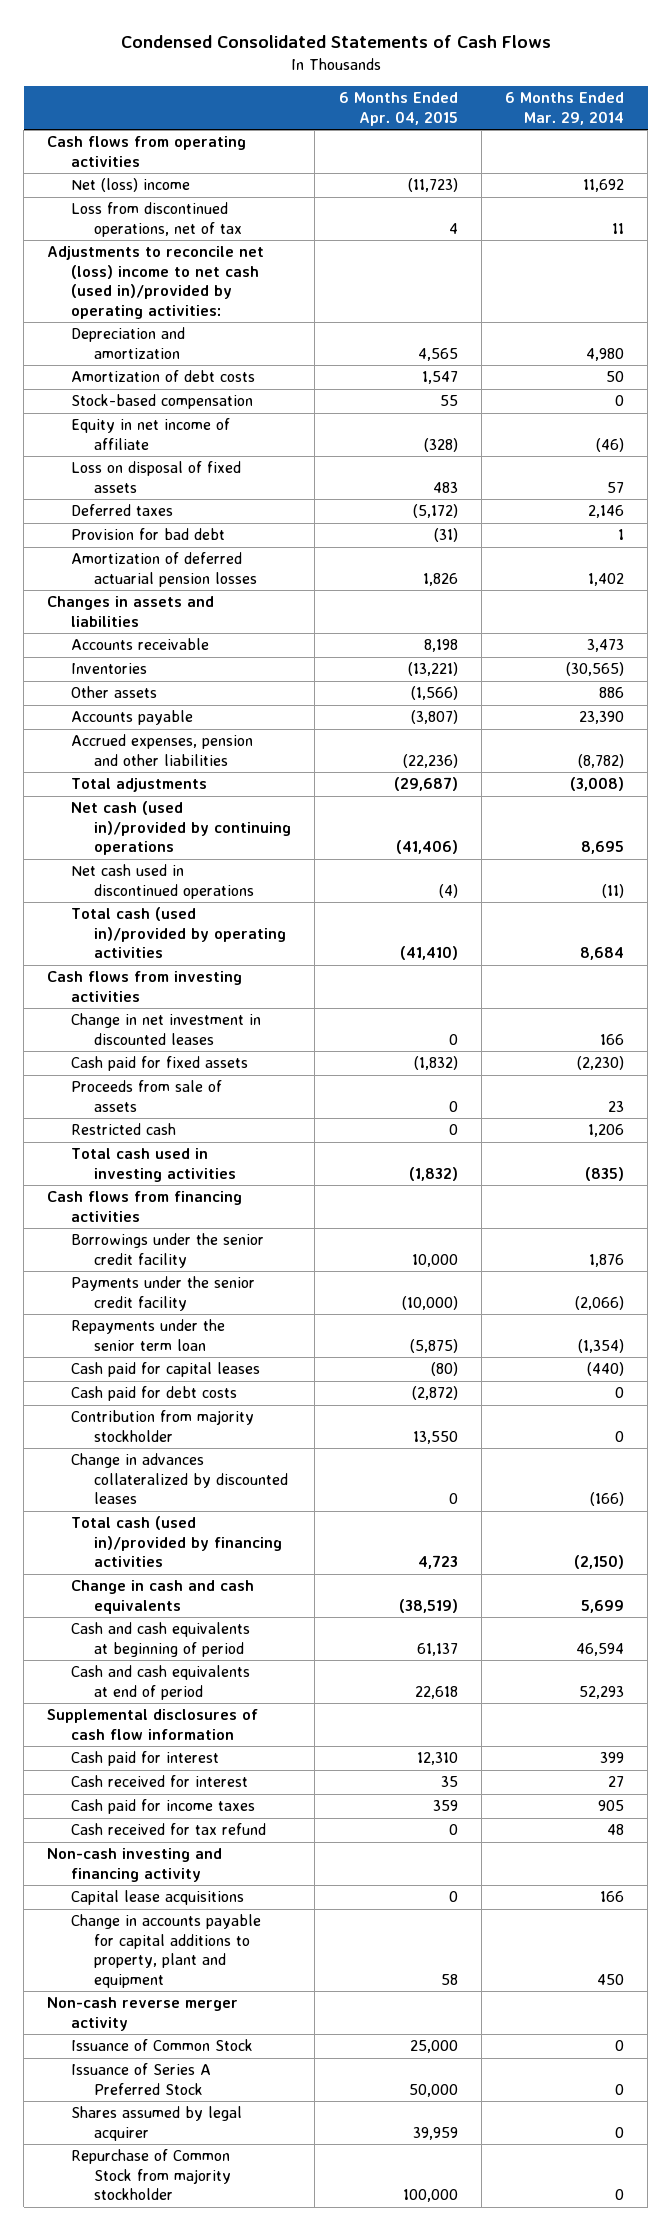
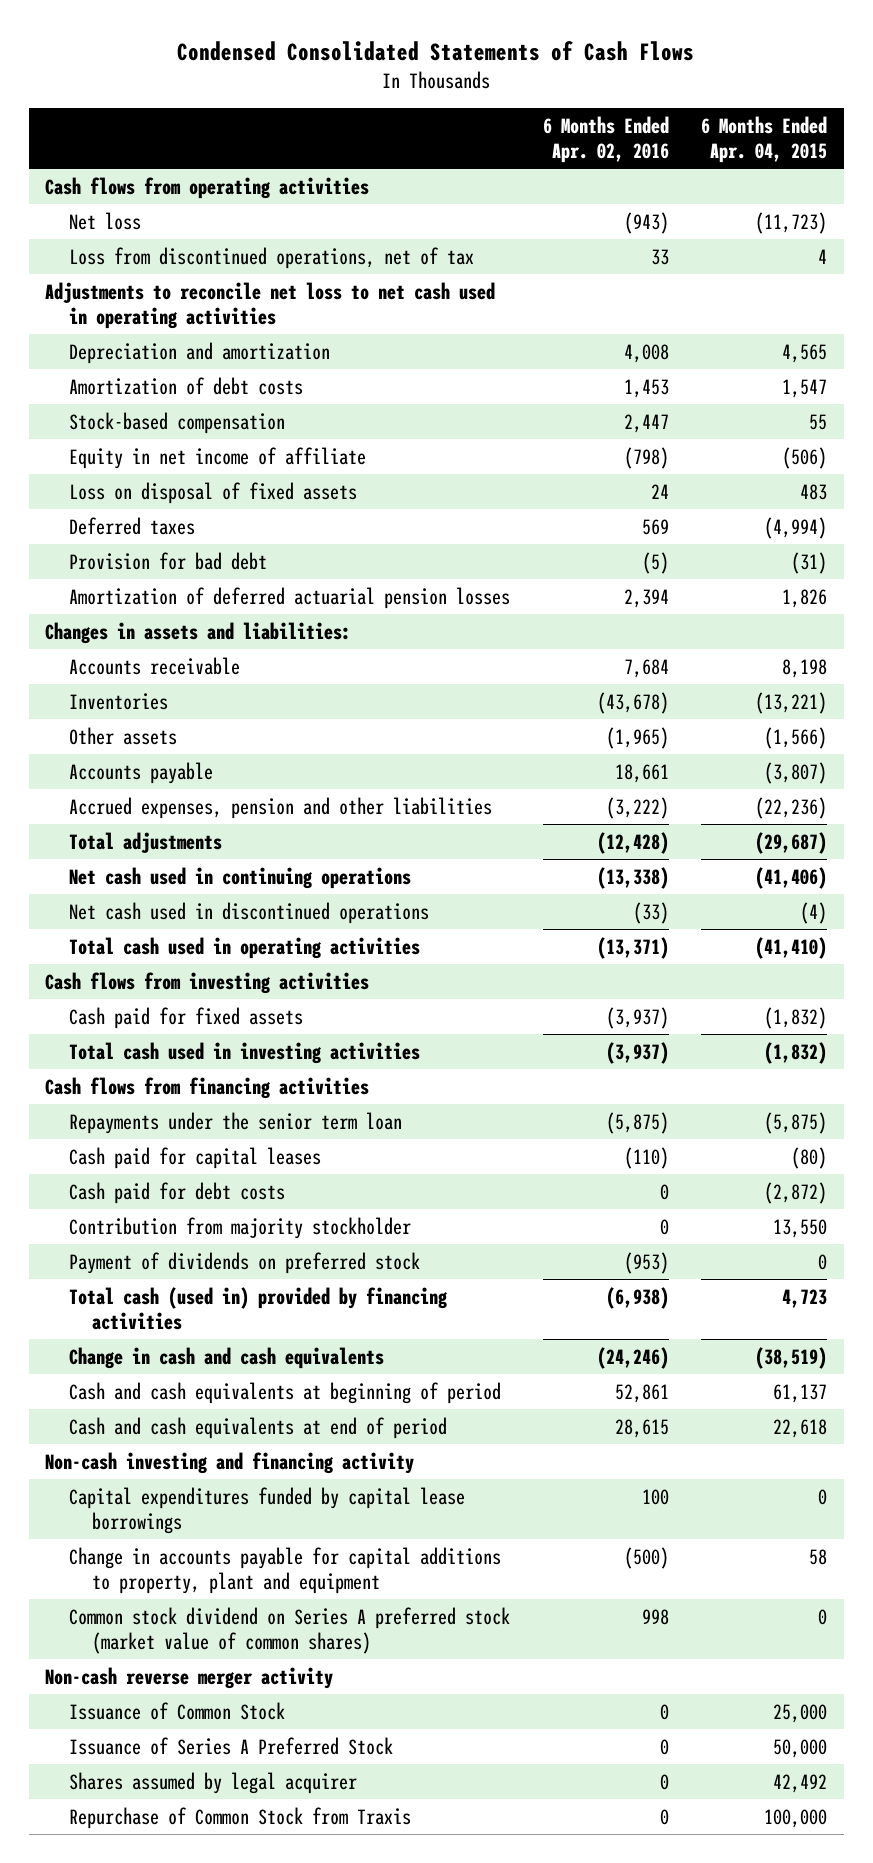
[504,92,624,125] 6 Months Ended Mar. 29, 2014 -> none
none -> [542,115,669,164] 6 Months Ended Apr. 02, 2016
[70,178,190,193] Net (loss) income -> [68,211,141,230] Net loss
[47,246,265,319] Adjustments to reconcile net (loss) income to net cash (used in)/provided by operating activities: -> [45,281,496,329] Adjustments to reconcile net loss to net cash used in operating activities
[423,437,458,452] (328) -> [782,446,828,469] (506)
[412,504,458,519] (5,172) -> [764,516,828,539] (4,994)
[47,596,215,627] Changes in assets and liabilities -> [45,621,352,644] Changes in assets and liabilities:
[70,801,292,856] Net cash (used in)/provided by continuing operations -> [68,866,411,889] Net cash used in continuing operations
[70,907,287,959] Total cash (used in)/provided by operating activities -> [68,936,420,959] Total cash used in operating activities
[70,1013,261,1045] Change in net investment in discounted leases -> none
[70,1080,222,1112] Proceeds from sale of assets -> none
[70,1123,176,1136] Restricted cash -> none
[70,1233,264,1268] Borrowings under the senior credit facility -> none
[70,1276,255,1311] Payments under the senior credit facility -> none
[70,1453,289,1505] Change in advances collateralized by discounted leases -> none
none -> [68,1251,420,1274] Payment of dividends on preferred stock
[70,1516,283,1568] Total cash (used in)/provided by financing activities -> [68,1286,448,1330] Total cash (used in) provided by financing activities
[47,1709,259,1740] Supplemental disclosures of cash flow information -> none
[70,1751,219,1767] Cash paid for interest -> none
[70,1775,248,1788] Cash received for interest -> none
[70,1799,255,1815] Cash paid for income taxes -> none
[70,1823,266,1836] Cash received for tax refund -> none
[70,1890,244,1906] Capital lease acquisitions -> [68,1486,465,1534] Capital expenditures funded by capital lease borrowings
none -> [68,1606,510,1654] Common stock dividend on Series A preferred stock (market value of common shares)
[412,2126,458,2140] 39,959 -> [773,1773,828,1793] 42,492
[70,2149,232,2201] Repurchase of Common Stock from majority stockholder -> [68,1806,411,1829] Repurchase of Common Stock from Traxis

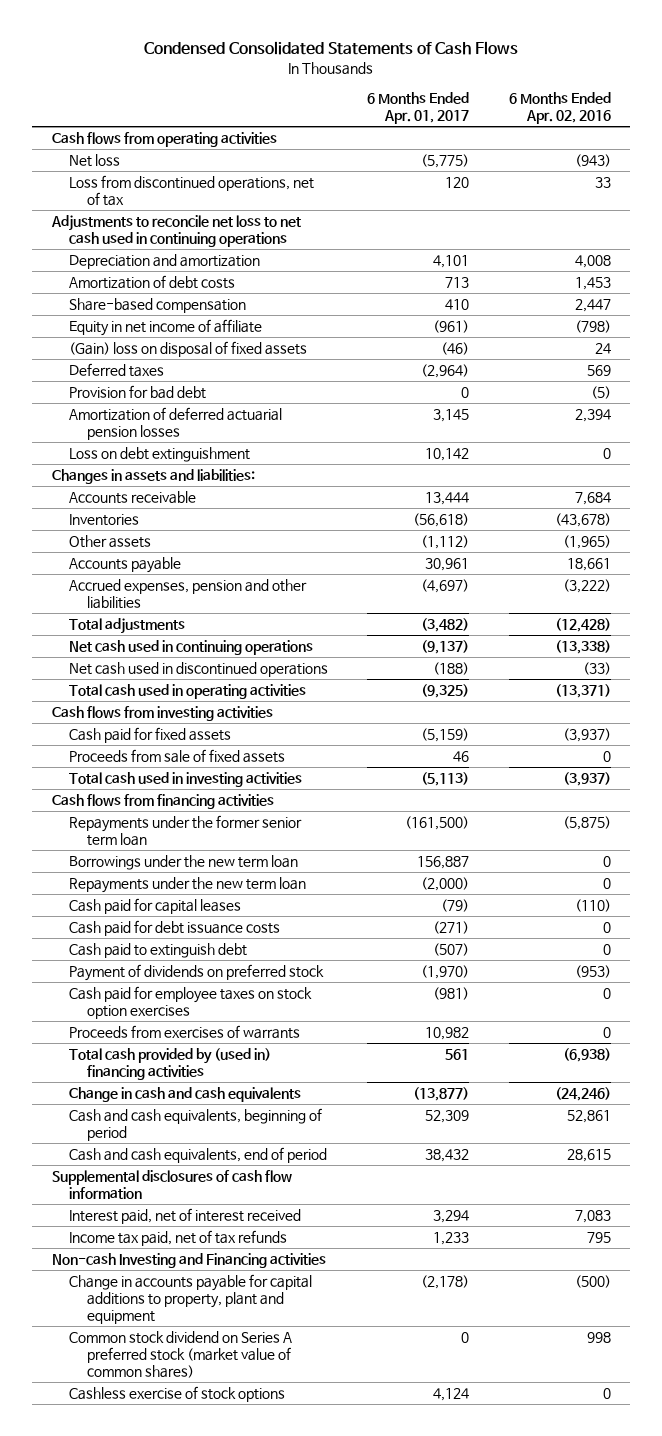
[701,115,828,164] 6 Months Ended Apr. 04, 2015 -> none
none -> [367,92,470,125] 6 Months Ended Apr. 01, 2017
[45,281,496,329] Adjustments to reconcile net loss to net cash used in operating activities -> [50,215,301,248] Adjustments to reconcile net loss to net cash used in continuing operations
[68,411,285,434] Stock-based compensation -> [69,298,247,314] Share-based compensation
[68,481,357,504] Loss on disposal of fixed assets -> [69,341,308,358] (Gain) loss on disposal of fixed assets
none -> [69,447,251,463] Loss on debt extinguishment
none -> [69,749,286,764] Proceeds from sale of fixed assets
[68,1111,402,1134] Repayments under the senior term loan -> [69,815,303,847] Repayments under the former senior term loan
none -> [69,855,299,871] Borrowings under the new term loan
none -> [69,877,307,894] Repayments under the new term loan
[68,1216,411,1239] Contribution from majority stockholder -> none
[68,1181,285,1204] Cash paid for debt costs -> [69,920,281,937] Cash paid for debt issuance costs
none -> [69,943,248,959] Cash paid to extinguish debt
none -> [69,986,313,1020] Cash paid for employee taxes on stock option exercises
none -> [69,1025,301,1040] Proceeds from exercises of warrants
[68,1286,448,1330] Total cash (used in) provided by financing activities -> [69,1048,272,1081] Total cash provided by (used in) financing activities
[68,1486,465,1534] Capital expenditures funded by capital lease borrowings -> none
[68,1381,501,1404] Cash and cash equivalents at beginning of period -> [69,1108,323,1142] Cash and cash equivalents, beginning of period
[68,1416,447,1439] Cash and cash equivalents at end of period -> [69,1147,328,1164] Cash and cash equivalents, end of period
none -> [51,1170,292,1200] Supplemental disclosures of cash flow information
none -> [69,1208,302,1225] Interest paid, net of interest received
none -> [69,1230,288,1247] Income tax paid, net of tax refunds
[45,1451,415,1474] Non-cash investing and financing activity -> [51,1253,326,1269] Non-cash Investing and Financing activities
[45,1666,334,1689] Non-cash reverse merger activity -> none
[68,1701,285,1720] Issuance of Common Stock -> none
[68,1736,393,1755] Issuance of Series A Preferred Stock -> none
[68,1771,357,1794] Shares assumed by legal acquirer -> none
[68,1806,411,1829] Repurchase of Common Stock from Traxis -> none
none -> [69,1386,286,1403] Cashless exercise of stock options

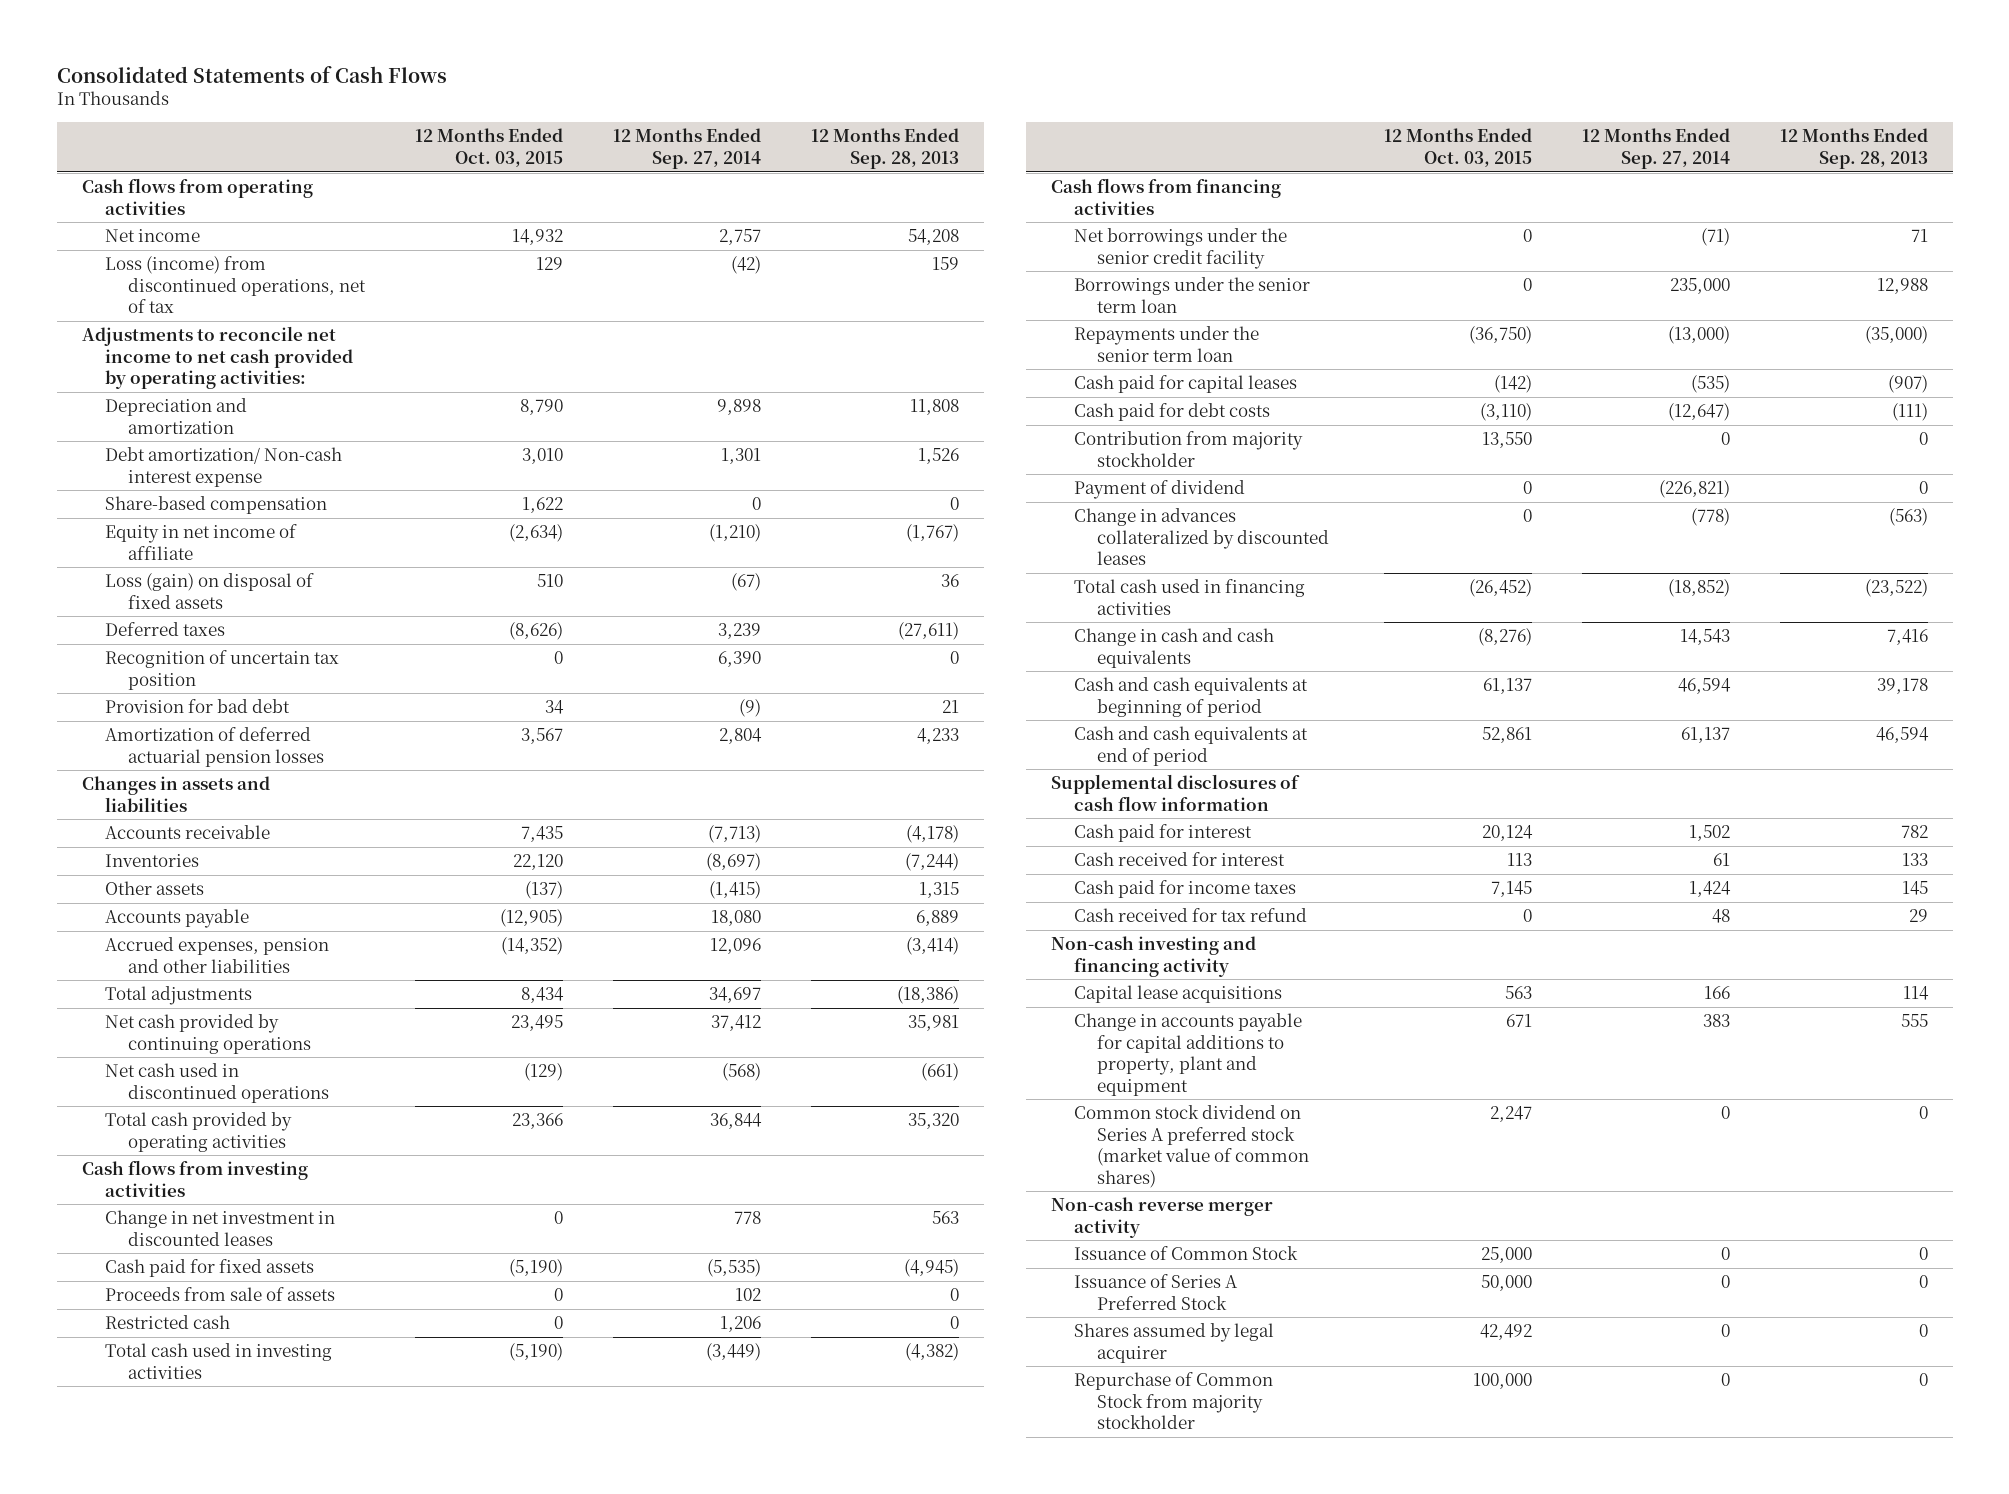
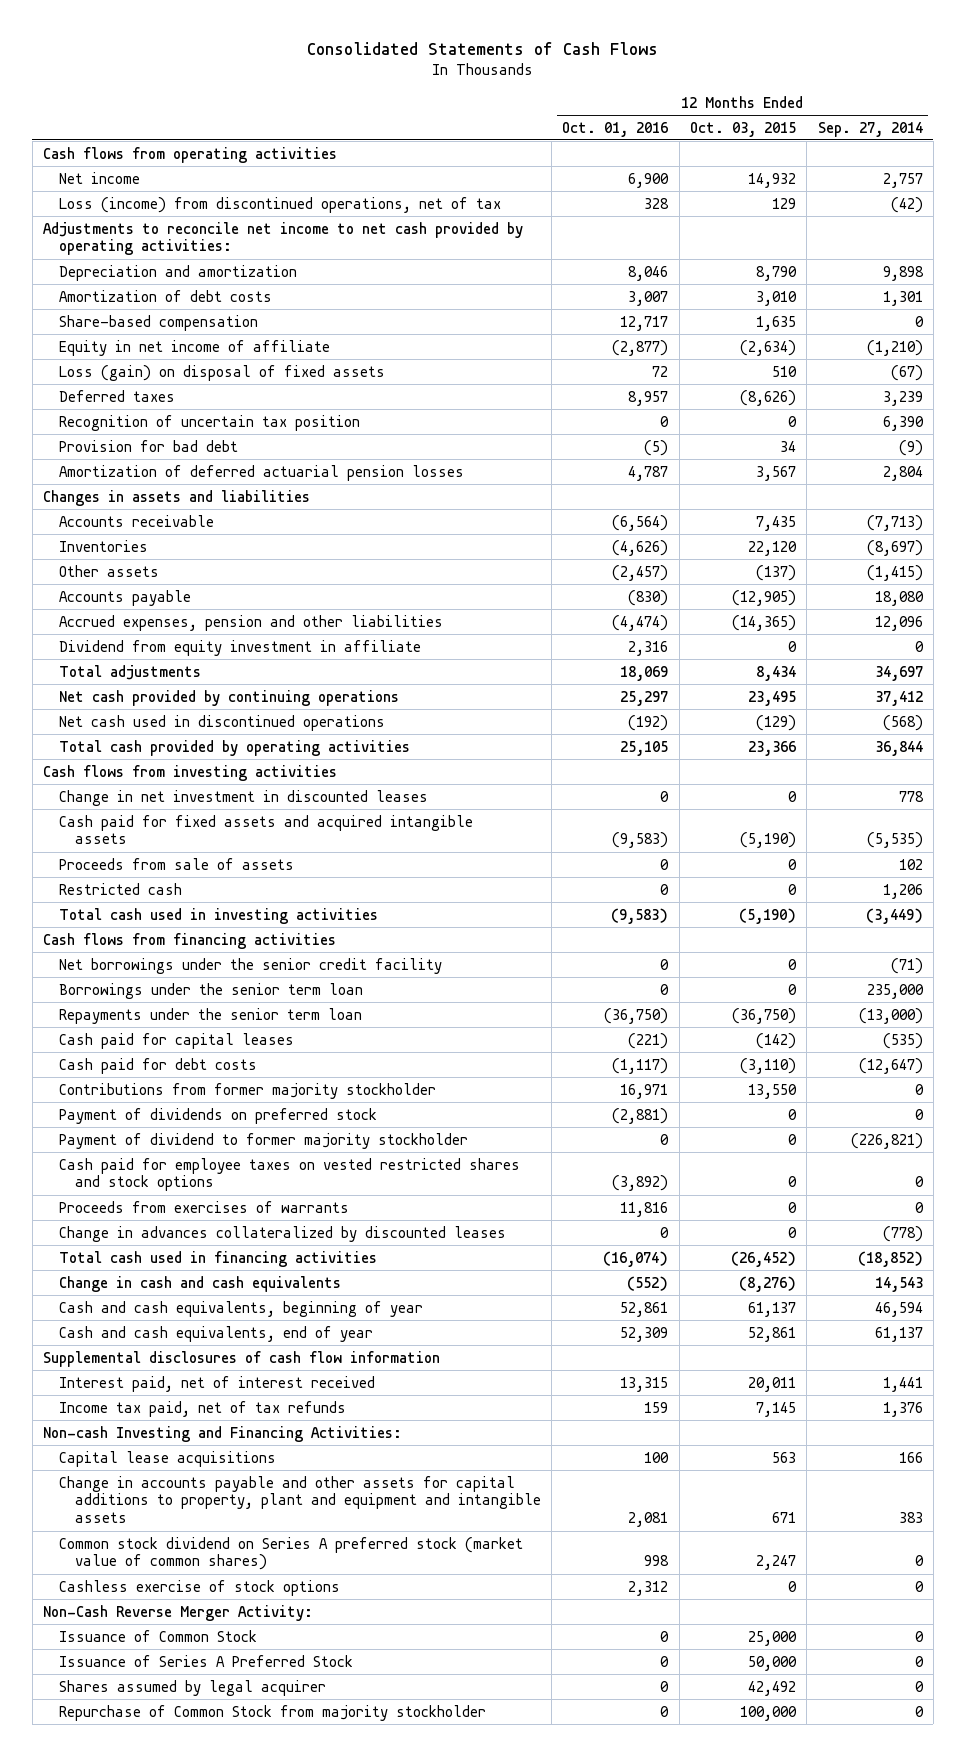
[810,128,959,169] 12 Months Ended Sep. 28, 2013 -> none
none -> [562,121,669,137] Oct. 01, 2016
[104,446,342,487] Debt amortization/ Non-cash interest expense -> [58,289,272,302] Amortization of debt costs
[522,496,564,513] 1,622 -> [755,315,796,331] 1,635
[501,936,564,955] (14,352) -> [731,614,796,631] (14,365)
none -> [58,639,421,656] Dividend from equity investment in affiliate
[104,1258,314,1277] Cash paid for fixed assets -> [58,814,473,845] Cash paid for fixed assets and acquired intangible assets
[1073,430,1303,467] Contribution from majority stockholder -> [58,1082,436,1099] Contributions from former majority stockholder
none -> [58,1107,377,1124] Payment of dividends on preferred stock
[1073,479,1245,499] Payment of dividend -> [58,1132,468,1149] Payment of dividend to former majority stockholder
none -> [58,1157,520,1192] Cash paid for employee taxes on vested restricted shares and stock options
none -> [58,1200,349,1213] Proceeds from exercises of warrants
[1073,676,1308,717] Cash and cash equivalents at beginning of period -> [58,1300,423,1317] Cash and cash equivalents, beginning of year
[1073,725,1308,766] Cash and cash equivalents at end of period -> [58,1325,373,1342] Cash and cash equivalents, end of year
[1073,823,1252,842] Cash paid for interest -> none
[1073,851,1285,866] Cash received for interest -> none
[1073,879,1296,898] Cash paid for income taxes -> none
[1073,907,1307,922] Cash received for tax refund -> none
none -> [58,1375,375,1392] Interest paid, net of interest received
none -> [58,1400,346,1417] Income tax paid, net of tax refunds
[1050,935,1256,977] Non-cash investing and financing activity -> [43,1425,403,1442] Non-cash Investing and Financing Activities:
[1073,1012,1302,1096] Change in accounts payable for capital additions to property, plant and equipment -> [58,1475,541,1524] Change in accounts payable and other assets for capital additions to property, plant and equipment and intangible assets
none -> [58,1579,340,1596] Cashless exercise of stock options
[1050,1196,1273,1238] Non-cash reverse merger activity -> [43,1604,314,1621] Non-Cash Reverse Merger Activity:

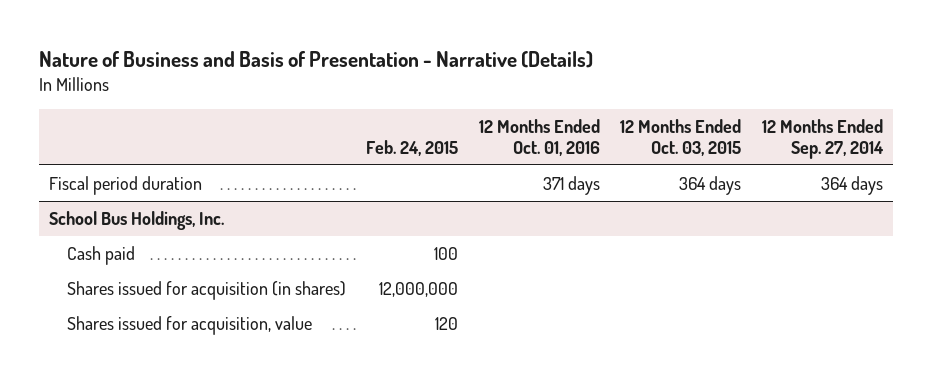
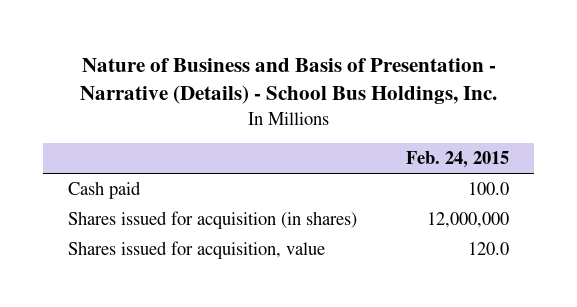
[38,50,593,68] Nature of Business and Basis of Presentation - Narrative (Details) -> [79,57,497,105] Nature of Business and Basis of Presentation - Narrative (Details) - School Bus Holdings, Inc.
[478,119,600,156] 12 Months Ended Oct. 01, 2016 -> none
[620,119,742,156] 12 Months Ended Oct. 03, 2015 -> none
[761,119,884,159] 12 Months Ended Sep. 27, 2014 -> none
[48,176,202,196] Fiscal period duration -> none
[48,211,224,231] School Bus Holdings, Inc. -> none
[434,247,459,261] 100 -> [468,182,510,196] 100.0
[435,317,459,331] 120 -> [468,242,510,256] 120.0

